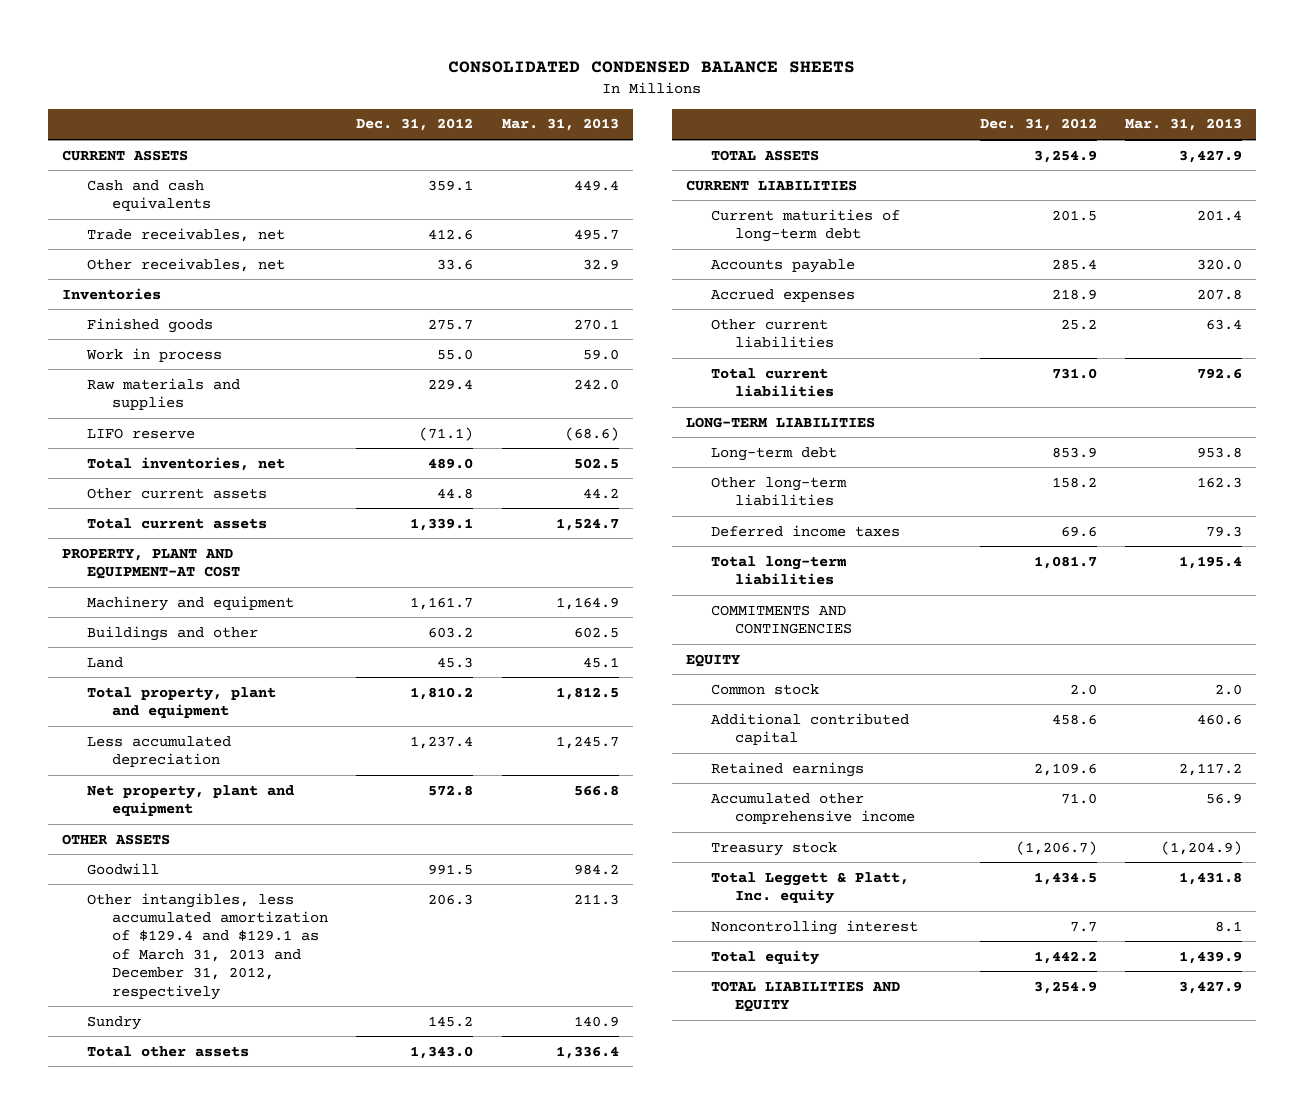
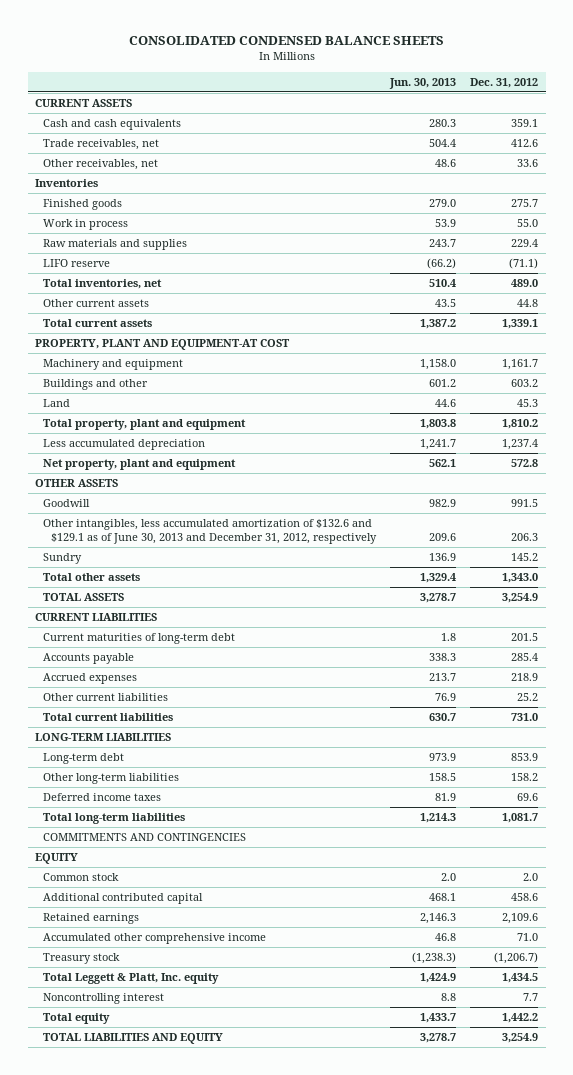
[501,118,619,132] Mar. 31, 2013 -> none
none -> [389,77,457,89] Jun. 30, 2013
[87,892,328,1000] Other intangibles, less accumulated amortization of $129.4 and $129.1 as of March 31, 2013 and December 31, 2012, respectively -> [42,519,377,544] Other intangibles, less accumulated amortization of $132.6 and $129.1 as of June 30, 2013 and December 31, 2012, respectively

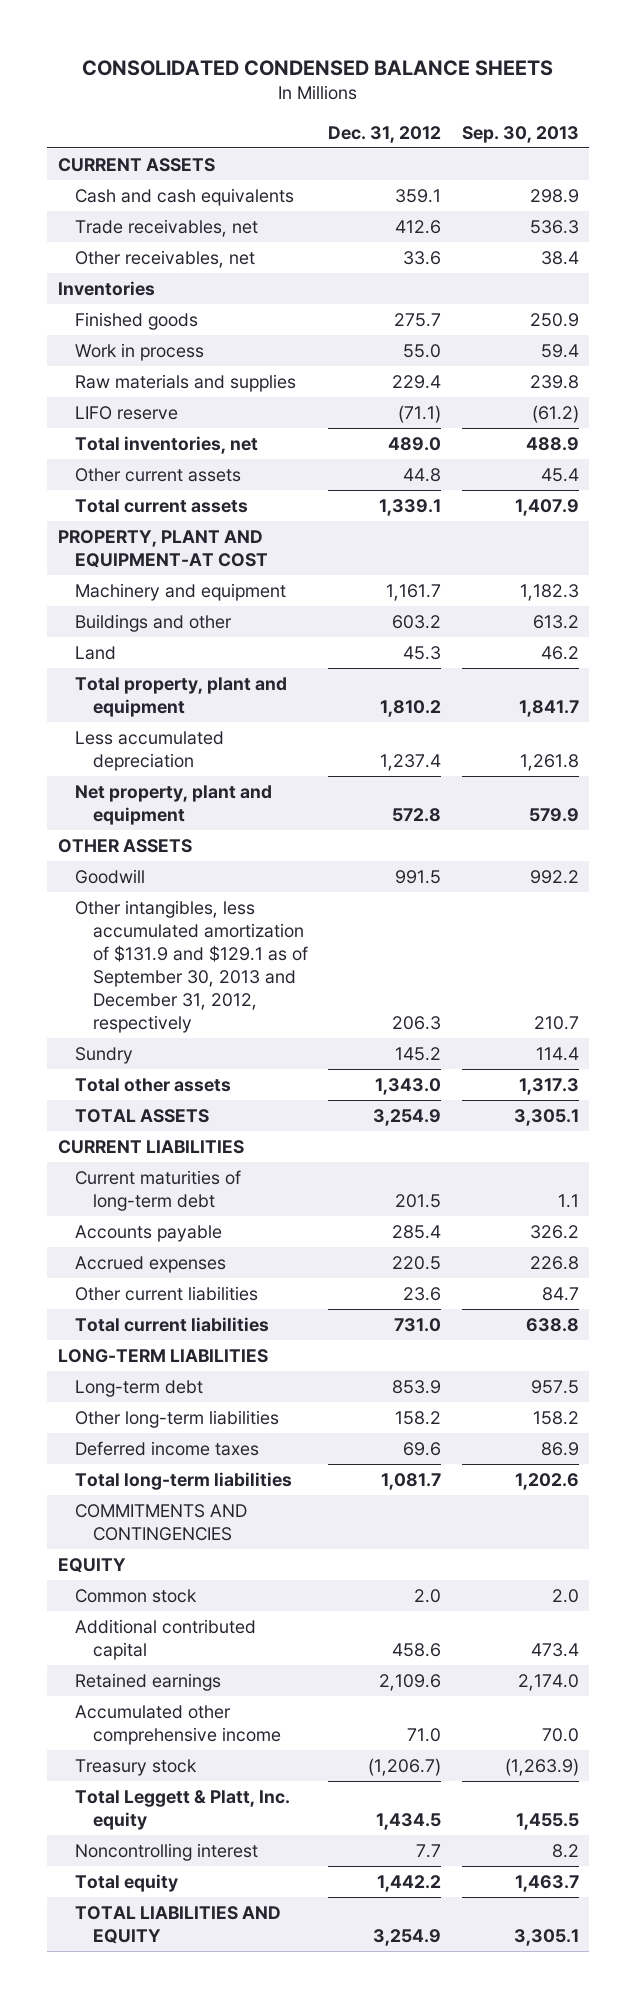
[389,77,457,89] Jun. 30, 2013 -> none
none -> [461,125,579,143] Sep. 30, 2013
[42,519,377,544] Other intangibles, less accumulated amortization of $132.6 and $129.1 as of June 30, 2013 and December 31, 2012, respectively -> [75,899,308,1033] Other intangibles, less accumulated amortization of $131.9 and $129.1 as of September 30, 2013 and December 31, 2012, respectively
[511,673,539,682] 218.9 -> [392,1255,442,1270] 220.5
[517,693,539,702] 25.2 -> [403,1286,442,1301] 23.6

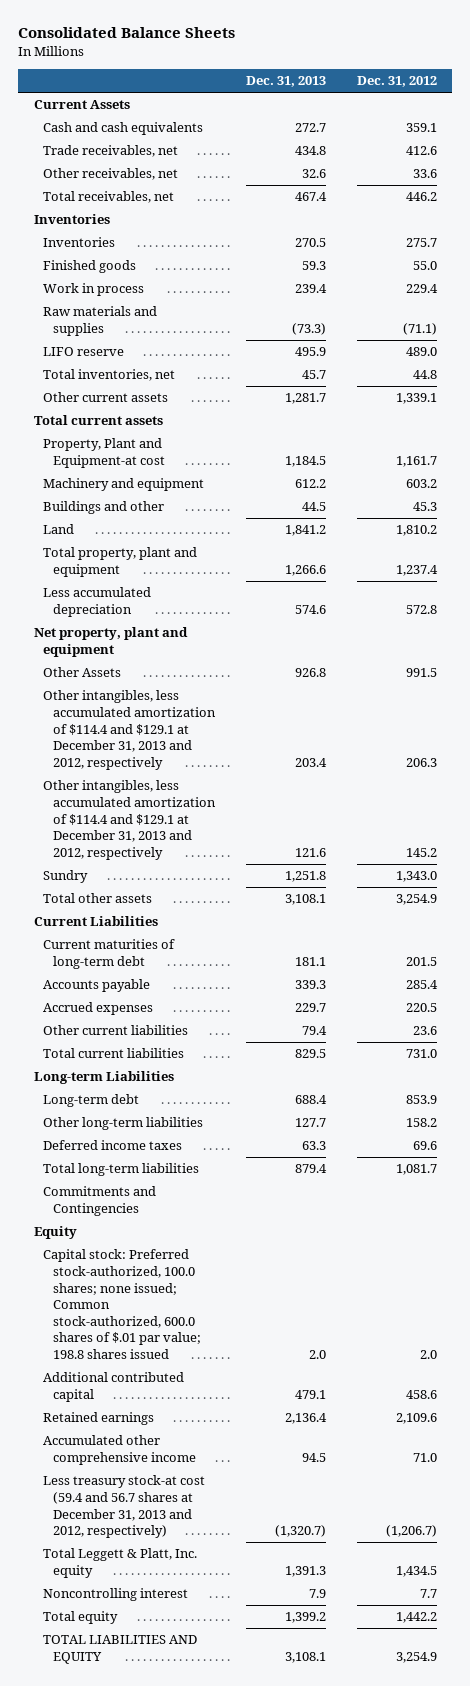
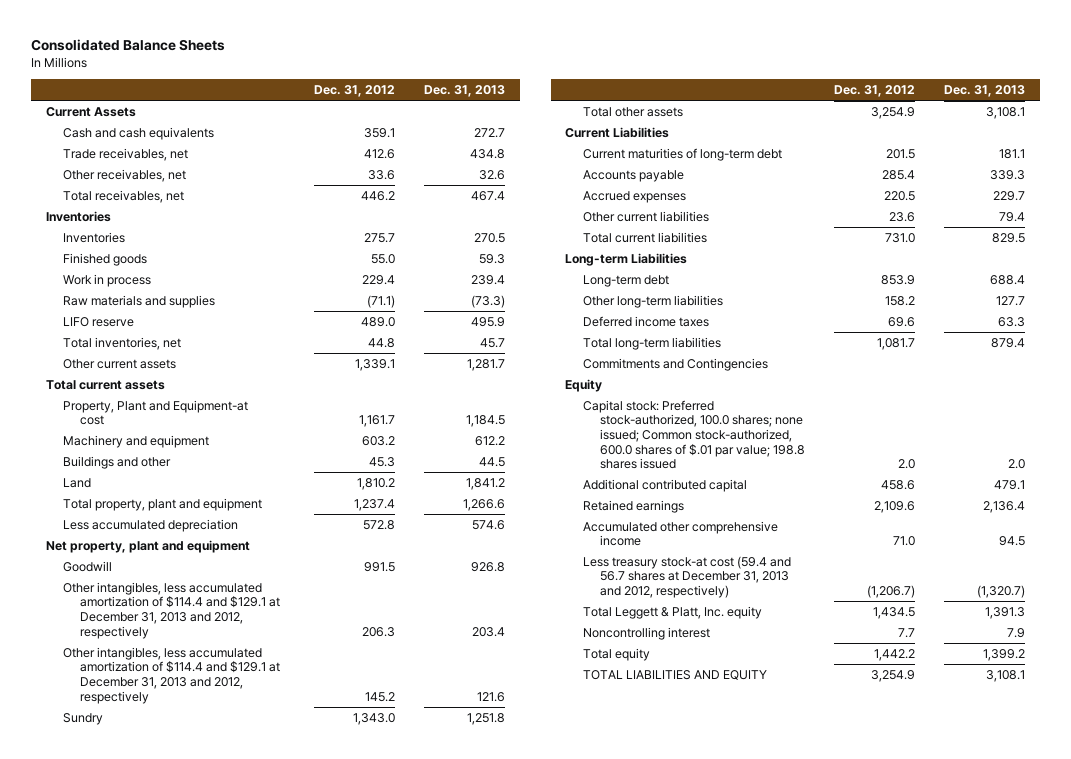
[43,667,122,678] Other Assets -> [63,560,113,572] Goodwill

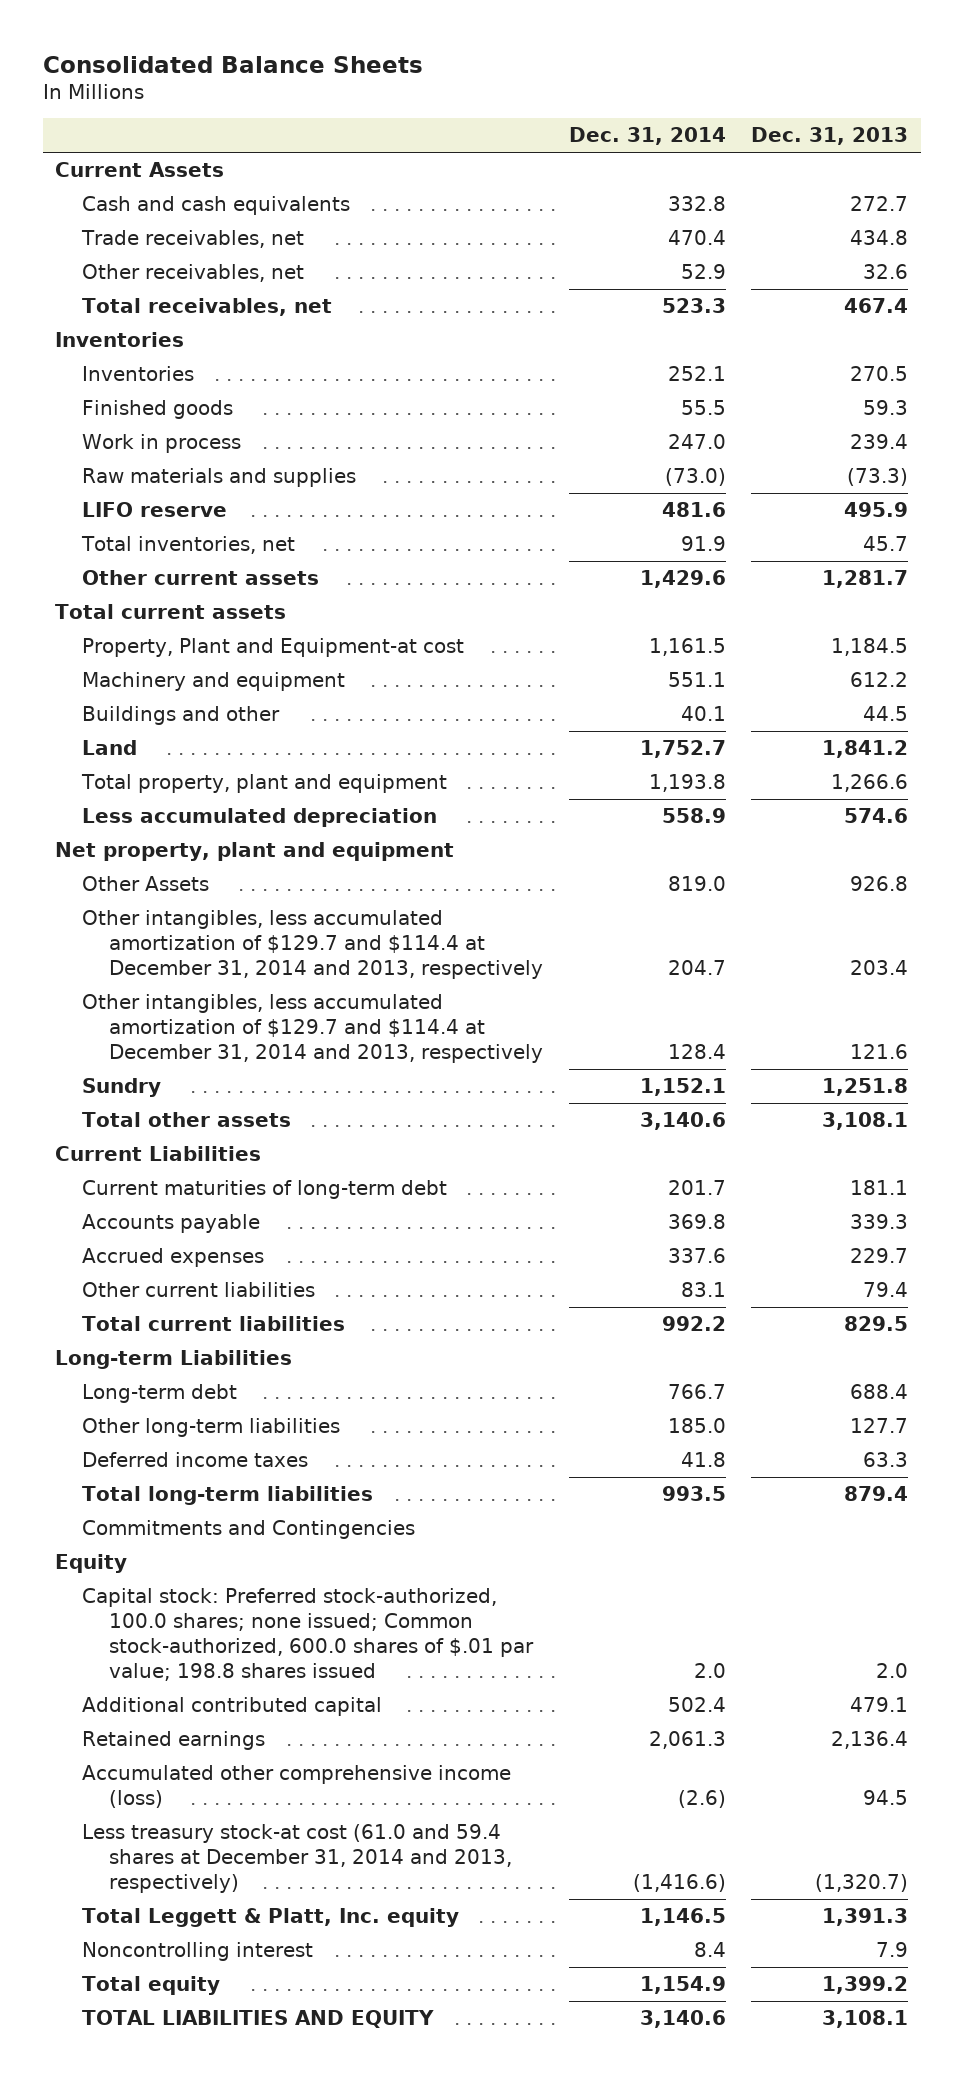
[314,85,396,98] Dec. 31, 2012 -> none
none -> [568,127,726,146] Dec. 31, 2014
[63,560,113,572] Goodwill -> [82,876,210,892] Other Assets
[63,581,281,639] Other intangibles, less accumulated amortization of $114.4 and $129.1 at December 31, 2013 and 2012, respectively -> [82,910,544,979] Other intangibles, less accumulated amortization of $129.7 and $114.4 at December 31, 2014 and 2013, respectively
[63,646,281,704] Other intangibles, less accumulated amortization of $114.4 and $129.1 at December 31, 2013 and 2012, respectively -> [82,994,544,1063] Other intangibles, less accumulated amortization of $129.7 and $114.4 at December 31, 2014 and 2013, respectively
[582,520,778,547] Accumulated other comprehensive income -> [82,1765,512,1808] Accumulated other comprehensive income (loss)
[582,555,791,598] Less treasury stock-at cost (59.4 and 56.7 shares at December 31, 2013 and 2012, respectively) -> [82,1824,513,1893] Less treasury stock-at cost (61.0 and 59.4 shares at December 31, 2014 and 2013, respectively)

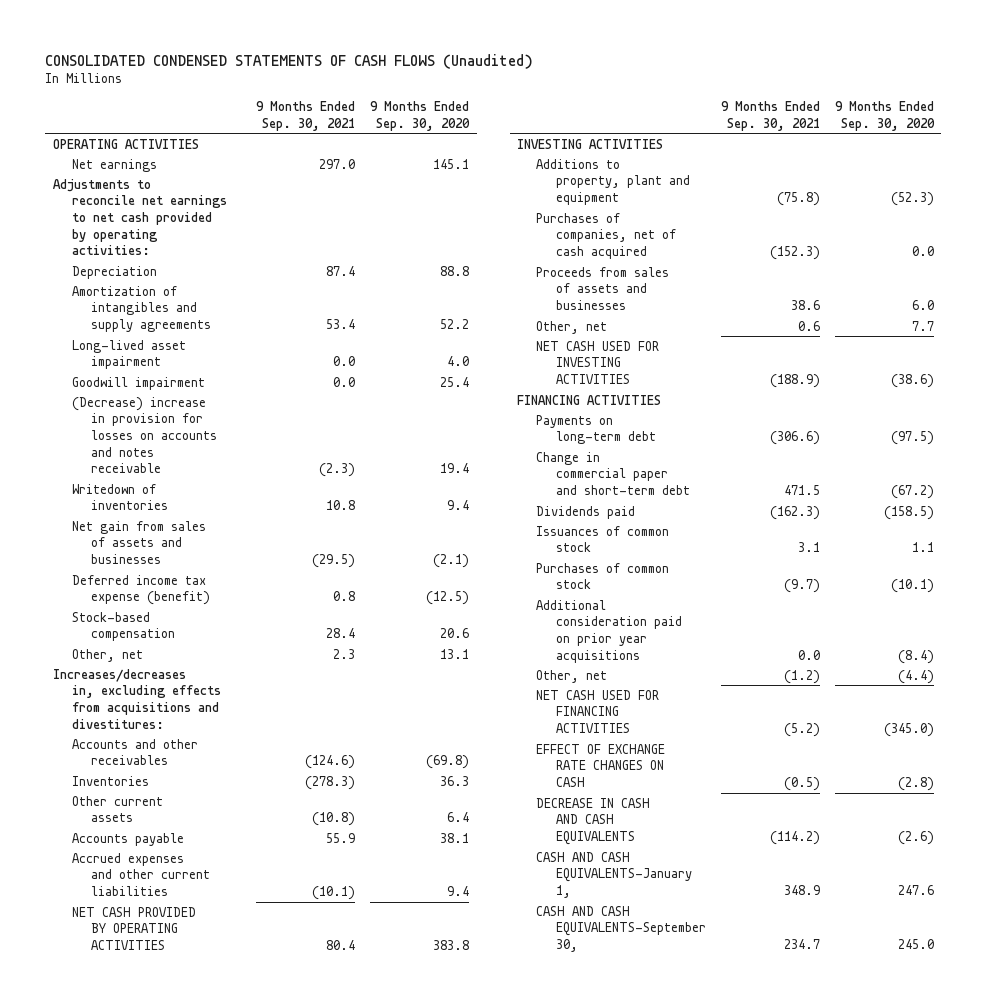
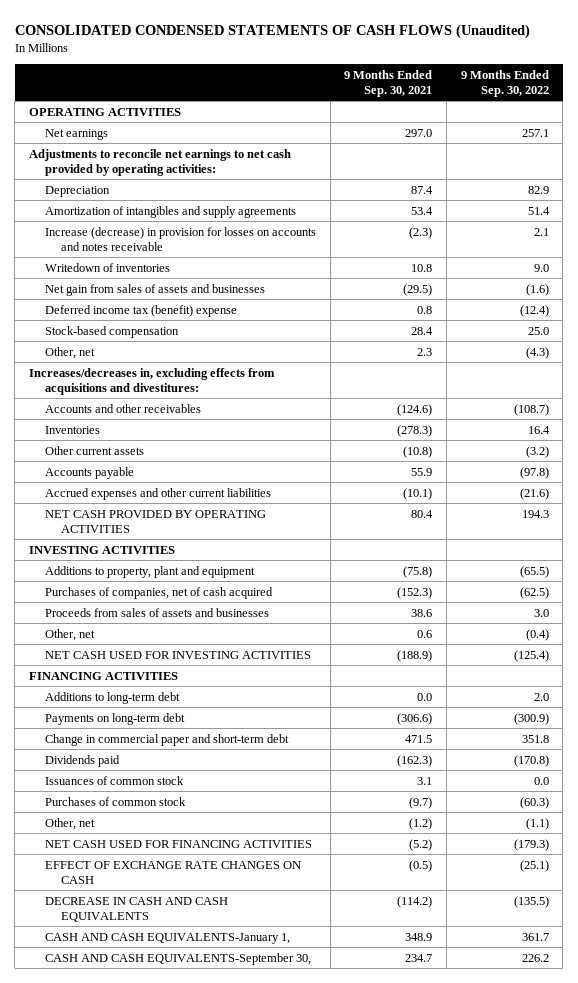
[370,101,471,131] 9 Months Ended Sep. 30, 2020 -> none
none -> [460,69,549,98] 9 Months Ended Sep. 30, 2022
[71,339,186,370] Long-lived asset impairment -> none
[71,376,205,390] Goodwill impairment -> none
[71,396,218,474] (Decrease) increase in provision for losses on accounts and notes receivable -> [44,226,316,251] Increase (decrease) in provision for losses on accounts and notes receivable
[71,574,211,606] Deferred income tax expense (benefit) -> [44,304,237,317] Deferred income tax (benefit) expense
none -> [44,691,180,704] Additions to long-term debt
[536,599,682,663] Additional consideration paid on prior year acquisitions -> none

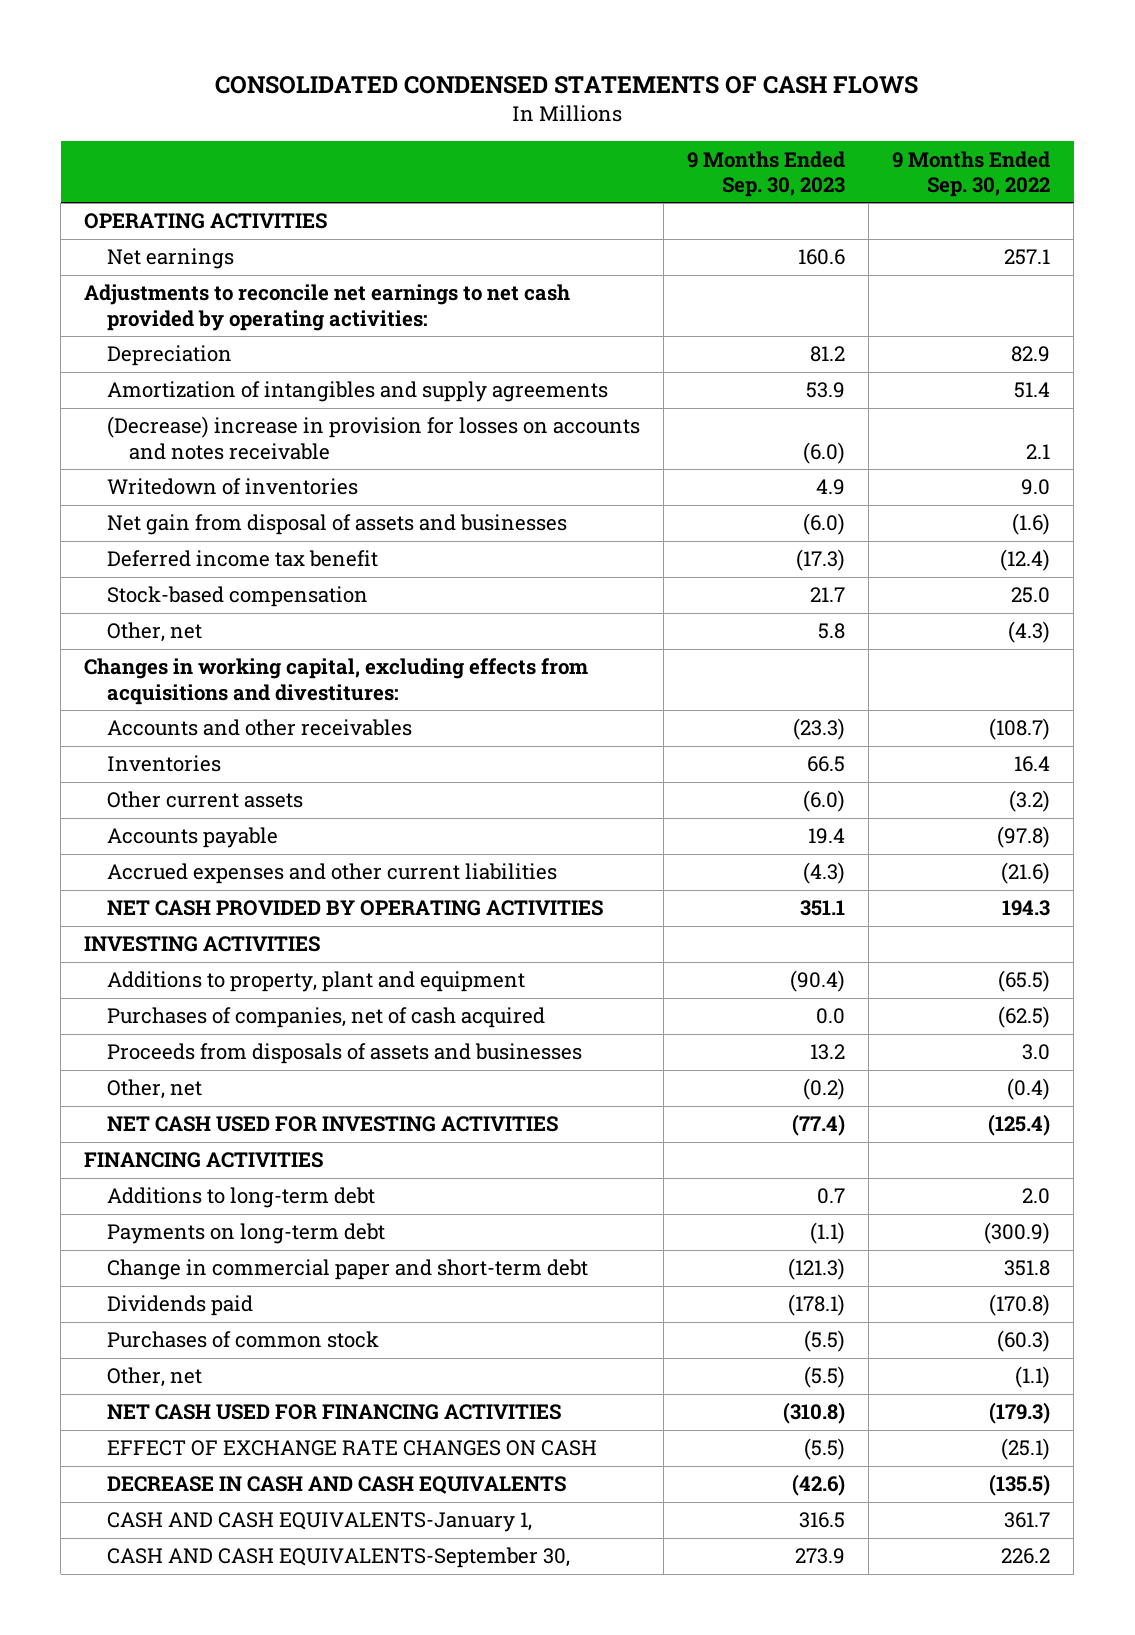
[14,23,530,39] CONSOLIDATED CONDENSED STATEMENTS OF CASH FLOWS (Unaudited) -> [215,75,919,94] CONSOLIDATED CONDENSED STATEMENTS OF CASH FLOWS
[344,69,433,98] 9 Months Ended Sep. 30, 2021 -> none
none -> [687,150,846,197] 9 Months Ended Sep. 30, 2023
[44,226,316,251] Increase (decrease) in provision for losses on accounts and notes receivable -> [106,416,640,460] (Decrease) increase in provision for losses on accounts and notes receivable
[44,283,265,296] Net gain from sales of assets and businesses -> [106,514,567,536] Net gain from disposal of assets and businesses
[44,304,237,317] Deferred income tax (benefit) expense -> [106,550,378,568] Deferred income tax benefit
[28,367,275,395] Increases/decreases in, excluding effects from acquisitions and divestitures: -> [84,658,589,705] Changes in working capital, excluding effects from acquisitions and divestitures:
[44,607,269,617] Proceeds from sales of assets and businesses -> [106,1043,582,1065] Proceeds from disposals of assets and businesses
[44,775,184,785] Issuances of common stock -> none

